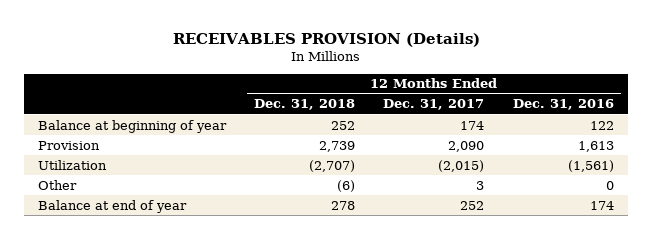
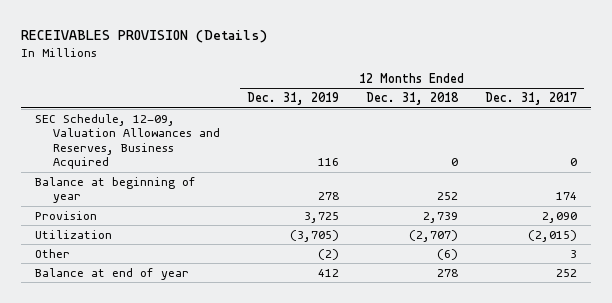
[512,99,614,111] Dec. 31, 2016 -> none
none -> [246,92,339,106] Dec. 31, 2019
none -> [34,113,220,170] SEC Schedule, 12-09, Valuation Allowances and Reserves, Business Acquired

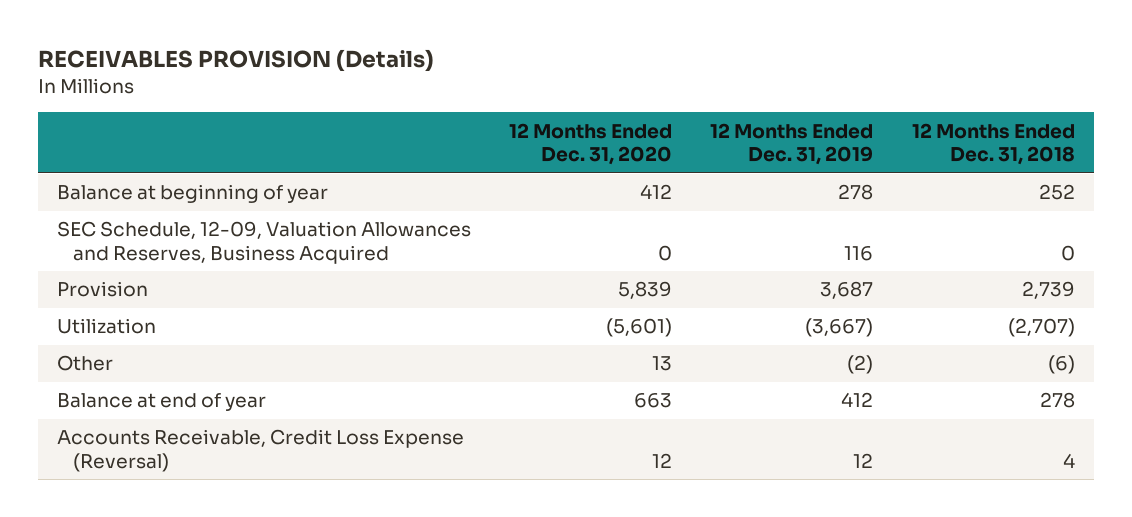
[485,92,578,106] Dec. 31, 2017 -> none
none -> [509,122,673,165] 12 Months Ended Dec. 31, 2020
[34,113,220,170] SEC Schedule, 12-09, Valuation Allowances and Reserves, Business Acquired -> [56,221,471,264] SEC Schedule, 12-09, Valuation Allowances and Reserves, Business Acquired
[303,211,339,223] 3,725 -> [820,281,874,300] 3,687
[289,229,339,242] (3,705) -> [805,318,874,338] (3,667)
none -> [56,429,464,472] Accounts Receivable, Credit Loss Expense (Reversal)

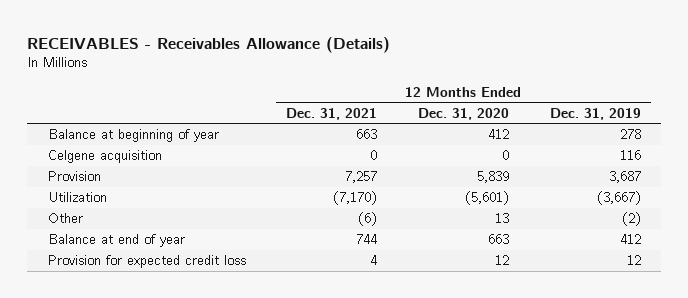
[37,49,434,73] RECEIVABLES PROVISION (Details) -> [27,36,391,53] RECEIVABLES - Receivables Allowance (Details)
[911,122,1075,165] 12 Months Ended Dec. 31, 2018 -> none
none -> [286,107,378,120] Dec. 31, 2021
[56,221,471,264] SEC Schedule, 12-09, Valuation Allowances and Reserves, Business Acquired -> [47,150,162,164] Celgene acquisition
[56,429,464,472] Accounts Receivable, Credit Loss Expense (Reversal) -> [47,255,246,269] Provision for expected credit loss

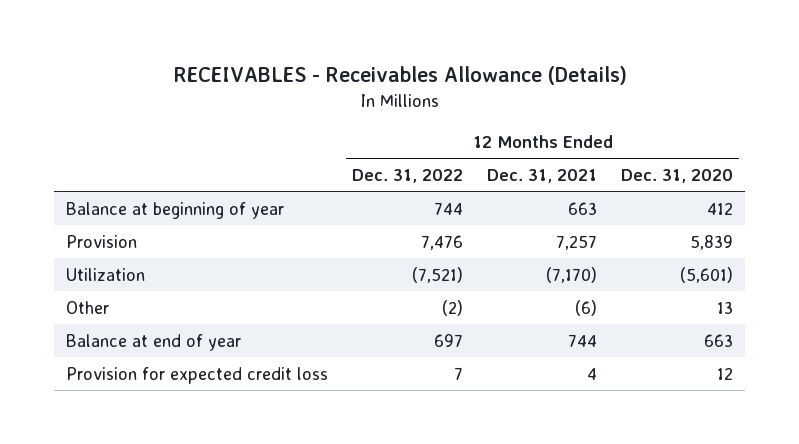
[549,107,641,120] Dec. 31, 2019 -> none
none -> [352,168,464,183] Dec. 31, 2022
[47,150,162,164] Celgene acquisition -> none

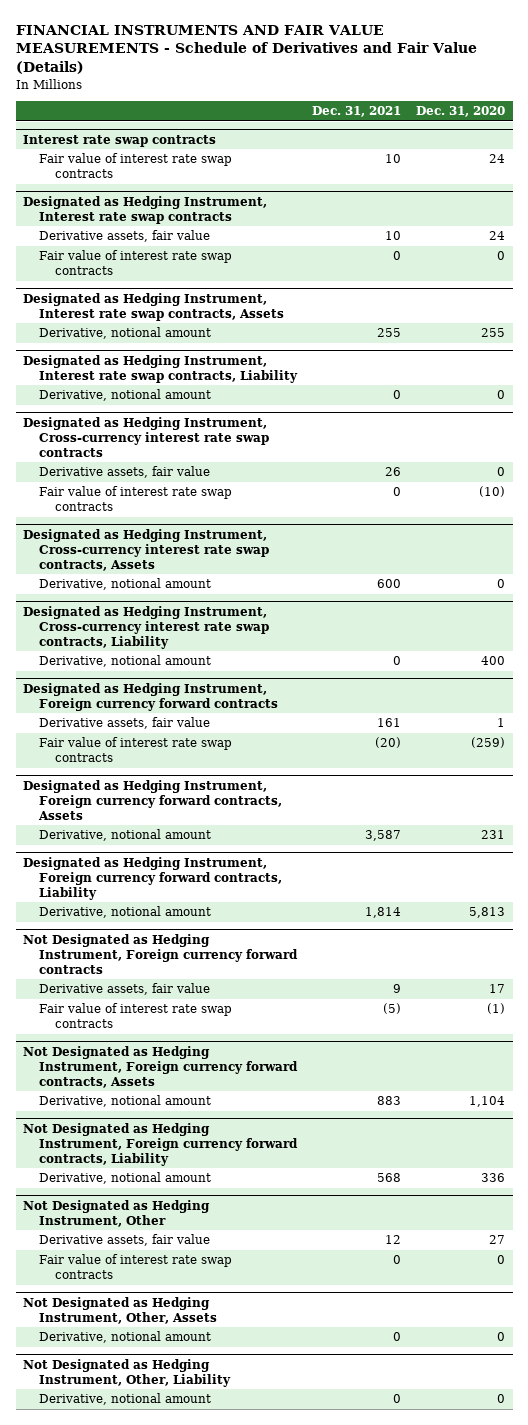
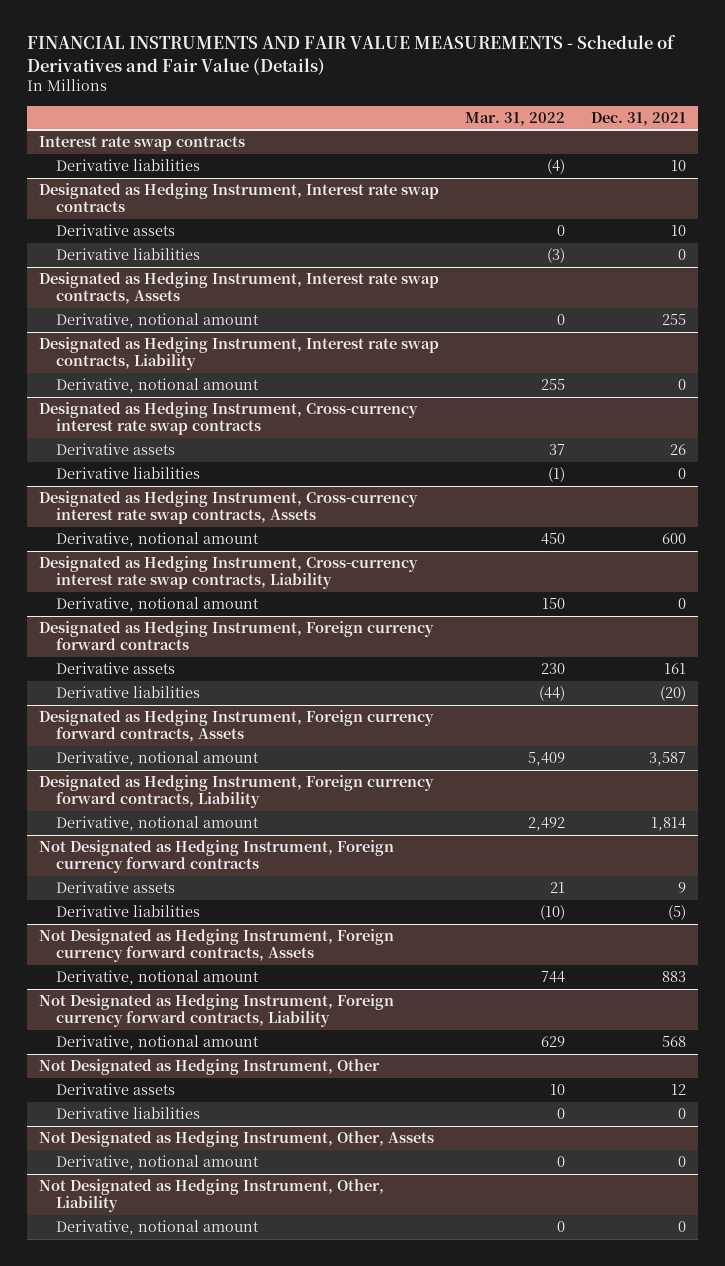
[416,106,506,118] Dec. 31, 2020 -> none
none -> [465,111,566,126] Mar. 31, 2022
[38,153,232,179] Fair value of interest rate swap contracts -> [55,159,200,172] Derivative liabilities
[38,230,210,243] Derivative assets, fair value -> [55,224,175,237] Derivative assets
[38,250,232,276] Fair value of interest rate swap contracts -> [55,248,200,261] Derivative liabilities
[38,466,210,479] Derivative assets, fair value -> [55,443,175,456] Derivative assets
[38,486,232,512] Fair value of interest rate swap contracts -> [55,467,200,480] Derivative liabilities
[38,717,210,730] Derivative assets, fair value -> [55,662,175,675] Derivative assets
[38,737,232,763] Fair value of interest rate swap contracts -> [55,686,200,699] Derivative liabilities
[38,983,210,996] Derivative assets, fair value -> [55,881,175,894] Derivative assets
[38,1003,232,1029] Fair value of interest rate swap contracts -> [55,905,200,918] Derivative liabilities
[38,1234,210,1247] Derivative assets, fair value -> [55,1083,175,1096] Derivative assets
[38,1254,232,1280] Fair value of interest rate swap contracts -> [55,1107,200,1120] Derivative liabilities

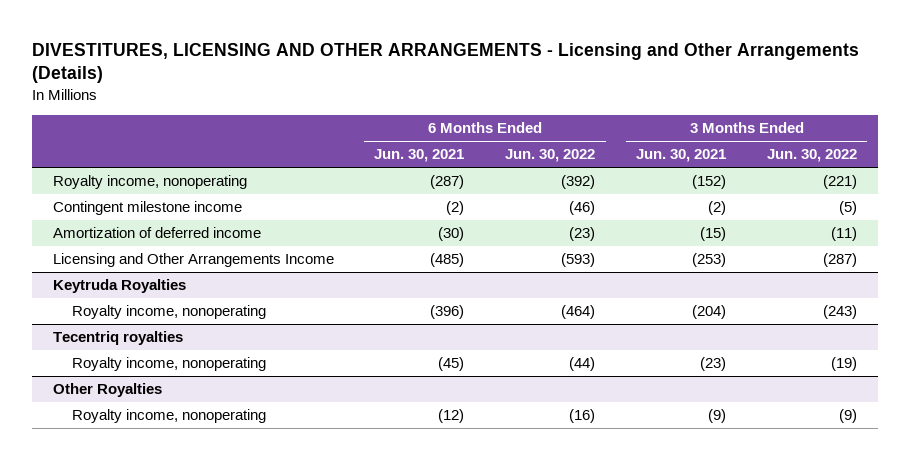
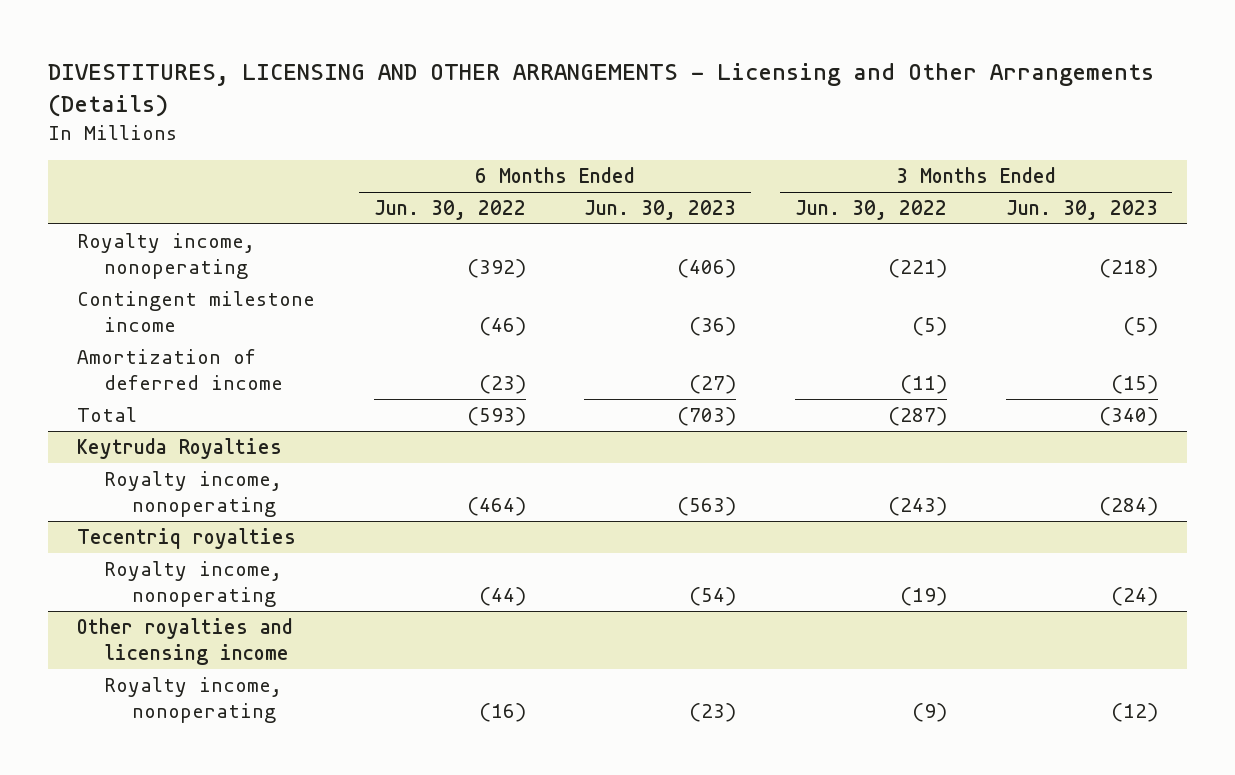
[374,149,465,163] Jun. 30, 2021 -> none
[636,149,727,163] Jun. 30, 2021 -> none
none -> [584,200,737,221] Jun. 30, 2023
none -> [1005,200,1158,221] Jun. 30, 2023
[52,253,334,268] Licensing and Other Arrangements Income -> [77,406,138,422] Total
[52,383,162,398] Other Royalties -> none
none -> [77,617,294,666] Other royalties and licensing income

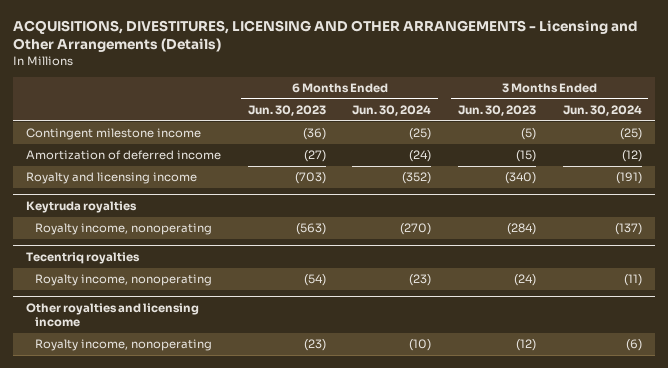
[47,62,1154,117] DIVESTITURES, LICENSING AND OTHER ARRANGEMENTS - Licensing and Other Arrangements (Details) -> [12,20,637,53] ACQUISITIONS, DIVESTITURES, LICENSING AND OTHER ARRANGEMENTS - Licensing and Other Arrangements (Details)
[373,200,526,221] Jun. 30, 2022 -> none
[794,200,947,221] Jun. 30, 2022 -> none
none -> [352,104,432,116] Jun. 30, 2024
none -> [562,104,642,116] Jun. 30, 2024
[77,232,256,280] Royalty income, nonoperating -> none
[77,406,138,422] Total -> [26,172,198,185] Royalty and licensing income
[77,437,283,459] Keytruda Royalties -> [26,201,138,214] Keytruda royalties

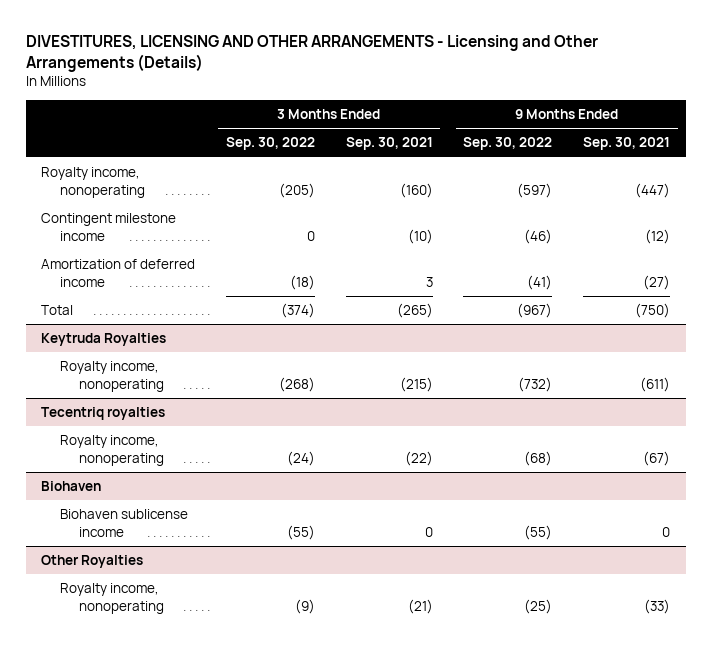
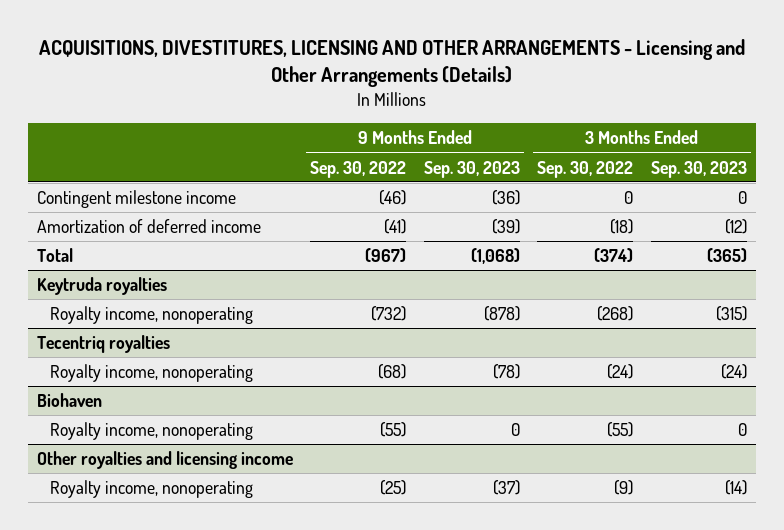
[25,34,598,72] DIVESTITURES, LICENSING AND OTHER ARRANGEMENTS - Licensing and Other Arrangements (Details) -> [38,39,745,88] ACQUISITIONS, DIVESTITURES, LICENSING AND OTHER ARRANGEMENTS - Licensing and Other Arrangements (Details)
[345,137,433,151] Sep. 30, 2021 -> none
[583,137,671,151] Sep. 30, 2021 -> none
none -> [423,160,520,178] Sep. 30, 2023
none -> [650,160,747,178] Sep. 30, 2023
[40,167,146,198] Royalty income, nonoperating -> none
[40,333,166,347] Keytruda Royalties -> [36,277,167,296] Keytruda royalties
[40,555,143,569] Other Royalties -> none
[60,509,189,537] Biohaven sublicense income -> [50,422,254,441] Royalty income, nonoperating
none -> [36,451,293,470] Other royalties and licensing income

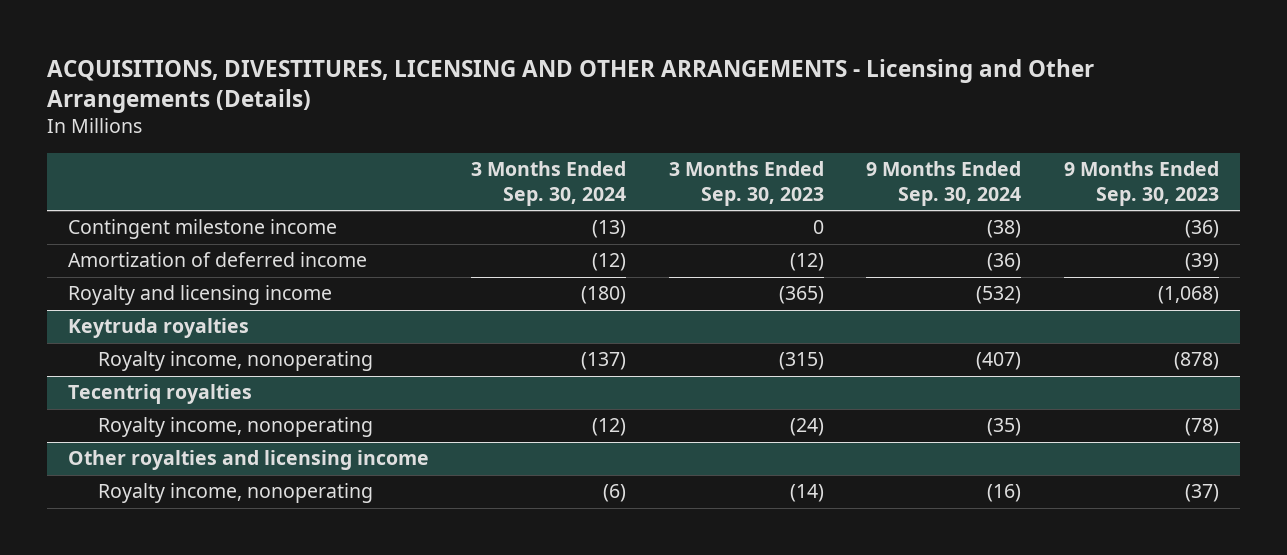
[310,160,407,178] Sep. 30, 2022 -> none
[537,160,634,178] Sep. 30, 2022 -> none
none -> [471,161,627,206] 3 Months Ended Sep. 30, 2024
none -> [866,161,1022,206] 9 Months Ended Sep. 30, 2024
[36,248,73,263] Total -> [67,285,332,306] Royalty and licensing income
[36,393,102,408] Biohaven -> none
[50,422,254,441] Royalty income, nonoperating -> none

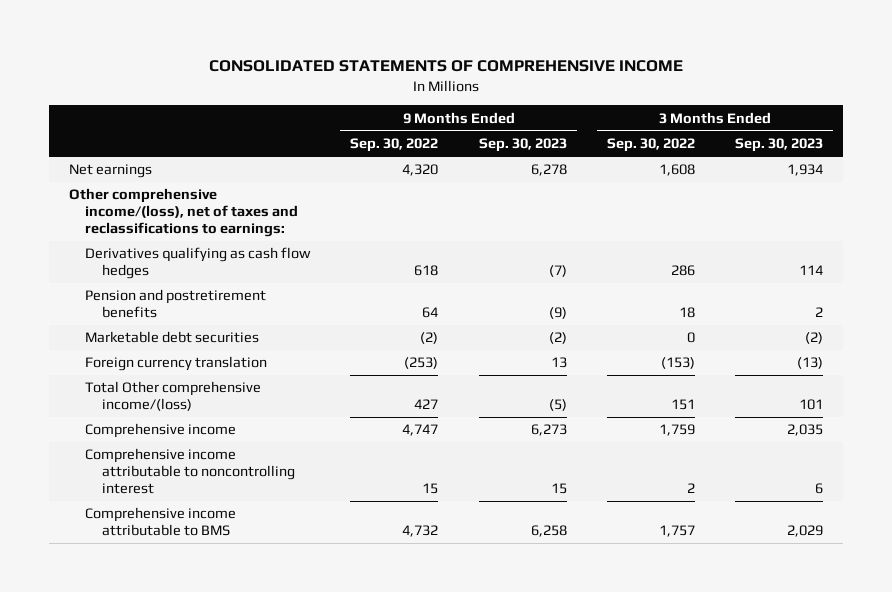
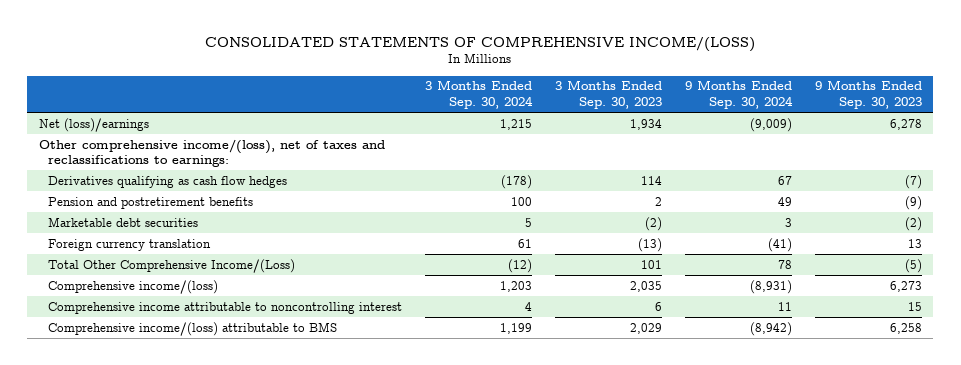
[208,60,683,73] CONSOLIDATED STATEMENTS OF COMPREHENSIVE INCOME -> [205,36,756,52] CONSOLIDATED STATEMENTS OF COMPREHENSIVE INCOME/(LOSS)
[350,138,439,153] Sep. 30, 2022 -> none
[606,138,695,153] Sep. 30, 2022 -> none
none -> [424,80,533,109] 3 Months Ended Sep. 30, 2024
none -> [684,80,793,109] 9 Months Ended Sep. 30, 2024
[68,164,152,179] Net earnings -> [38,117,149,132] Net (loss)/earnings
[85,381,262,412] Total Other comprehensive income/(loss) -> [47,258,295,273] Total Other Comprehensive Income/(Loss)
[85,423,237,439] Comprehensive income -> [47,279,218,294] Comprehensive income/(loss)
[85,507,237,537] Comprehensive income attributable to BMS -> [47,321,337,336] Comprehensive income/(loss) attributable to BMS

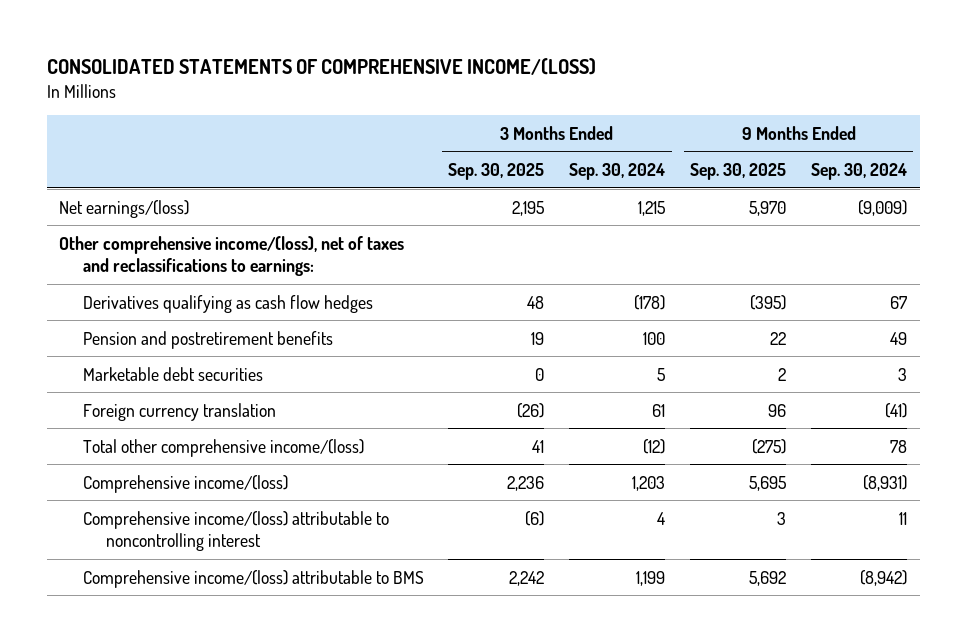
[554,80,662,109] 3 Months Ended Sep. 30, 2023 -> none
[814,80,922,109] 9 Months Ended Sep. 30, 2023 -> none
none -> [448,163,545,181] Sep. 30, 2025
none -> [690,163,787,181] Sep. 30, 2025
[38,117,149,132] Net (loss)/earnings -> [59,199,190,218] Net earnings/(loss)
[47,258,295,273] Total Other Comprehensive Income/(Loss) -> [82,438,364,457] Total other comprehensive income/(loss)
[47,301,402,314] Comprehensive income attributable to noncontrolling interest -> [82,510,389,552] Comprehensive income/(loss) attributable to noncontrolling interest

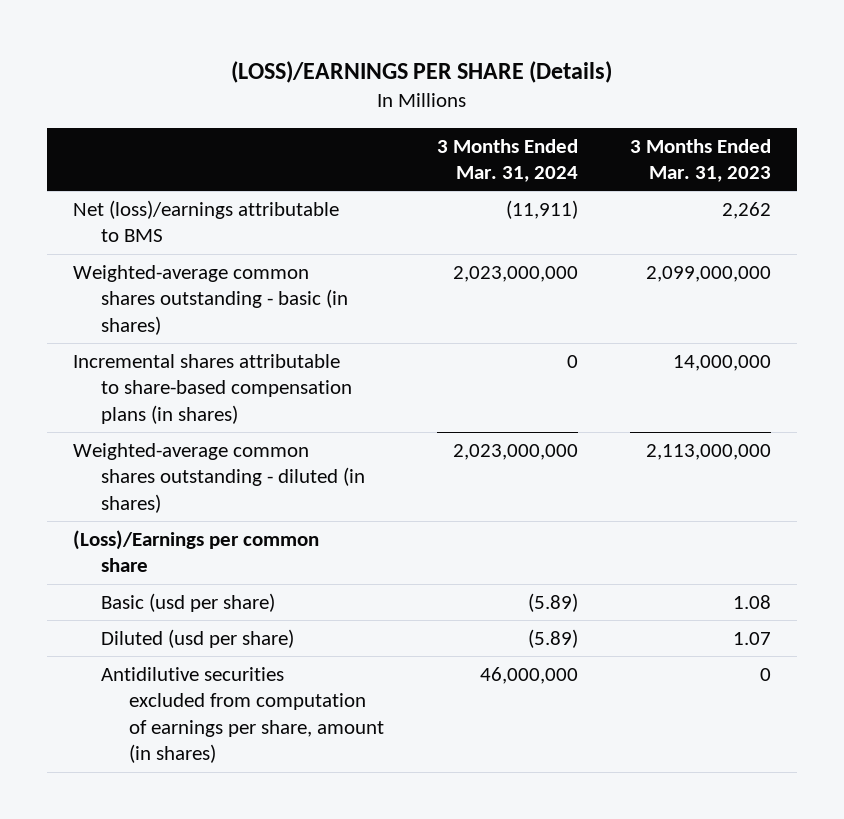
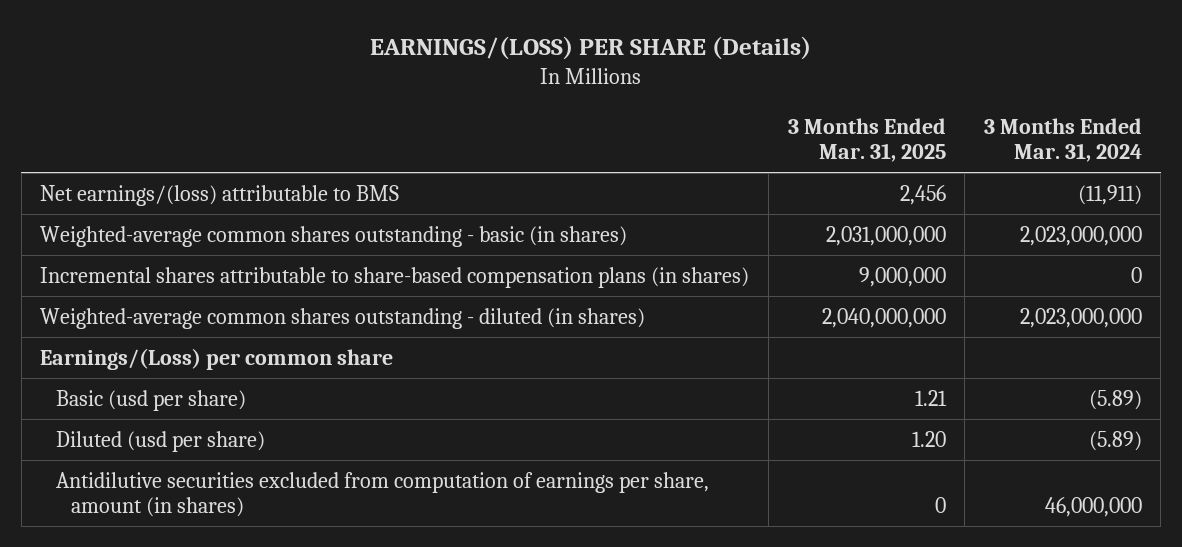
[231,61,613,84] (LOSS)/EARNINGS PER SHARE (Details) -> [370,35,812,60] EARNINGS/(LOSS) PER SHARE (Details)
[630,138,772,183] 3 Months Ended Mar. 31, 2023 -> none
none -> [787,117,946,163] 3 Months Ended Mar. 31, 2025
[73,199,340,243] Net (loss)/earnings attributable to BMS -> [40,184,400,206] Net earnings/(loss) attributable to BMS
[73,529,320,573] (Loss)/Earnings per common share -> [40,347,394,370] Earnings/(Loss) per common share

